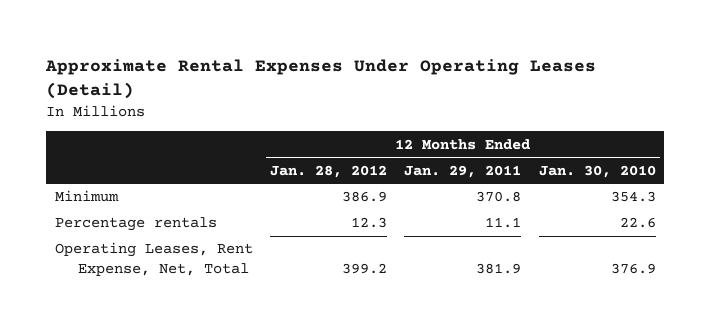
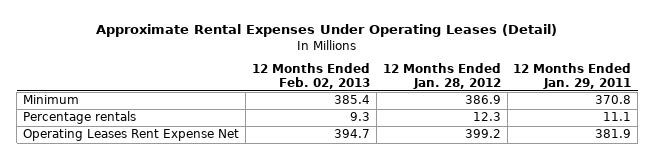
[538,164,656,178] Jan. 30, 2010 -> none
none -> [251,63,370,89] 12 Months Ended Feb. 02, 2013
[54,242,253,276] Operating Leases, Rent Expense, Net, Total -> [23,129,240,142] Operating Leases Rent Expense Net

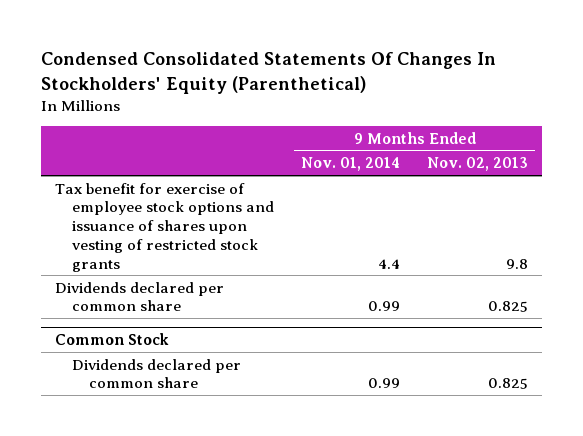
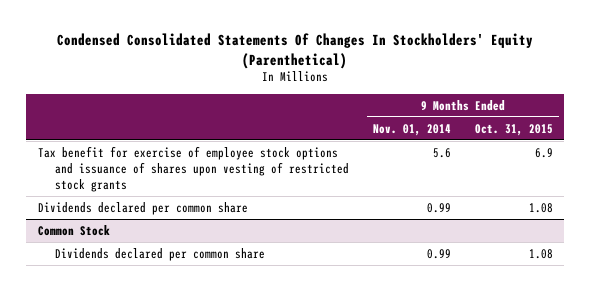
[427,157,529,172] Nov. 02, 2013 -> none
none -> [474,123,553,136] Oct. 31, 2015
[377,258,400,269] 4.4 -> [433,147,452,158] 5.6

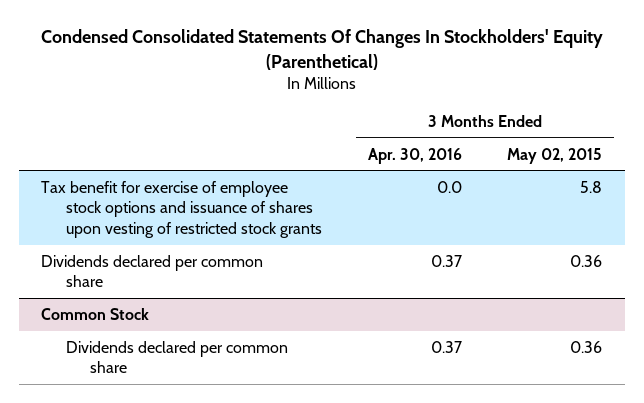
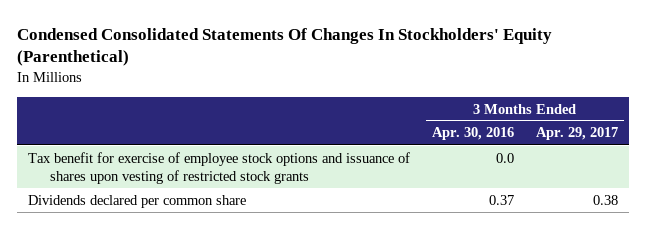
[507,147,603,164] May 02, 2015 -> none
none -> [536,127,619,141] Apr. 29, 2017
[41,307,150,320] Common Stock -> none
[65,340,288,374] Dividends declared per common share -> none

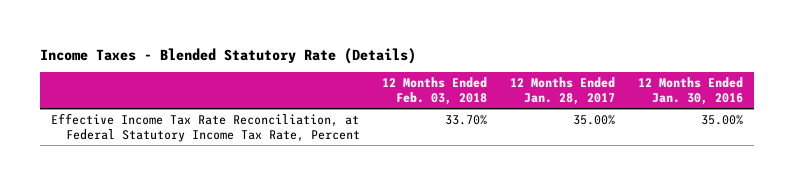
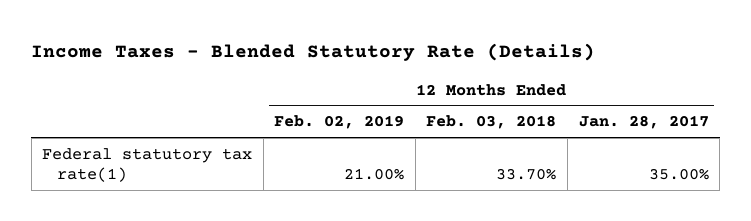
[637,77,743,106] 12 Months Ended Jan. 30, 2016 -> none
none -> [274,115,405,130] Feb. 02, 2019
[51,113,360,142] Effective Income Tax Rate Reconciliation, at Federal Statutory Income Tax Rate, Percent -> [42,147,253,182] Federal statutory tax rate(1)

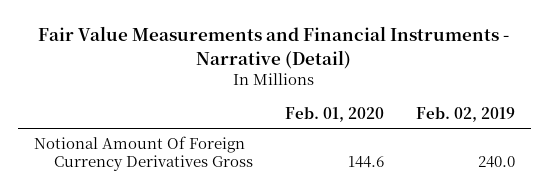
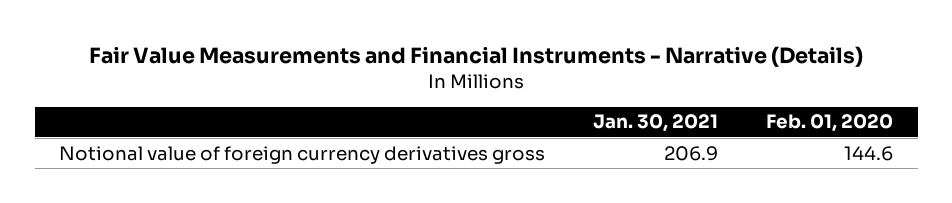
[38,26,510,69] Fair Value Measurements and Financial Instruments - Narrative (Detail) -> [89,46,864,68] Fair Value Measurements and Financial Instruments - Narrative (Details)
[415,107,515,123] Feb. 02, 2019 -> none
none -> [593,114,719,133] Jan. 30, 2021
[34,135,253,172] Notional Amount Of Foreign Currency Derivatives Gross -> [59,145,546,164] Notional value of foreign currency derivatives gross

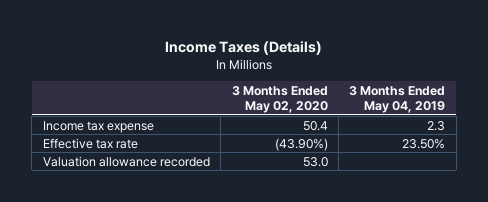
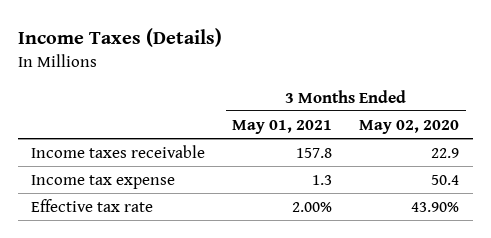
[349,86,446,114] 3 Months Ended May 04, 2019 -> none
none -> [232,119,333,134] May 01, 2021
none -> [31,144,206,158] Income taxes receivable
[42,155,210,167] Valuation allowance recorded -> none
[274,137,328,151] (43.90%) -> [411,201,460,212] 43.90%

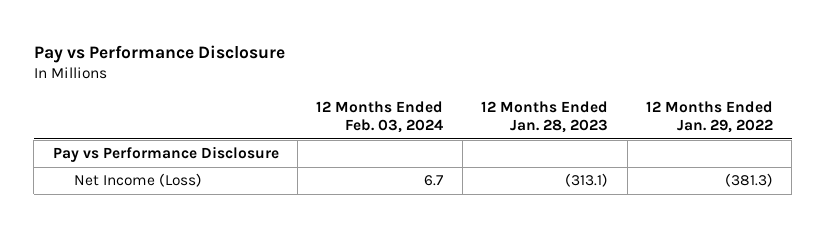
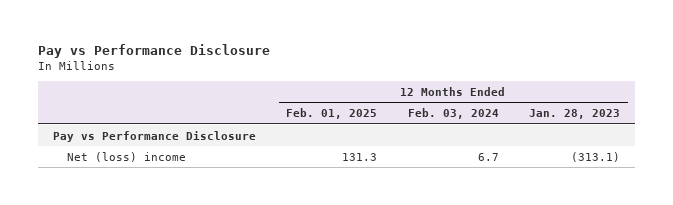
[645,101,773,134] 12 Months Ended Jan. 29, 2022 -> none
none -> [286,108,378,120] Feb. 01, 2025
[74,173,203,188] Net Income (Loss) -> [67,151,187,162] Net (loss) income

